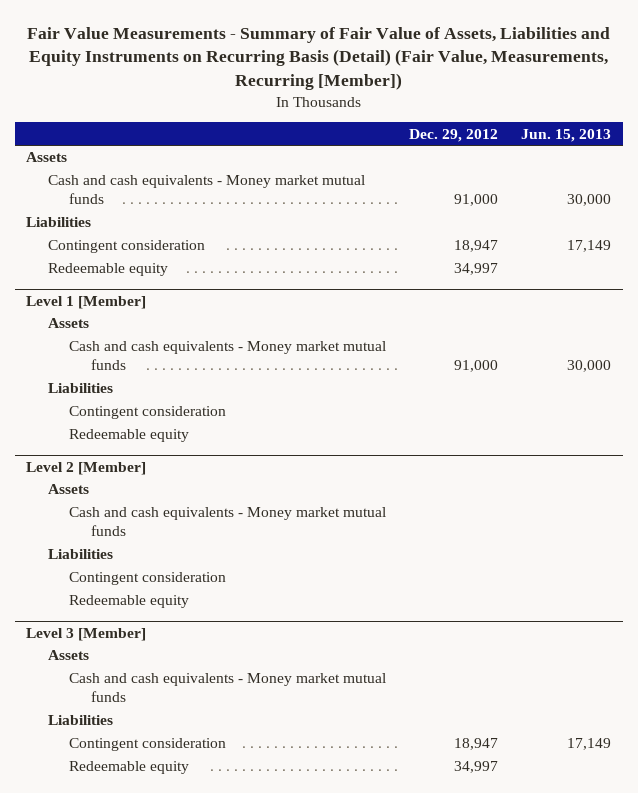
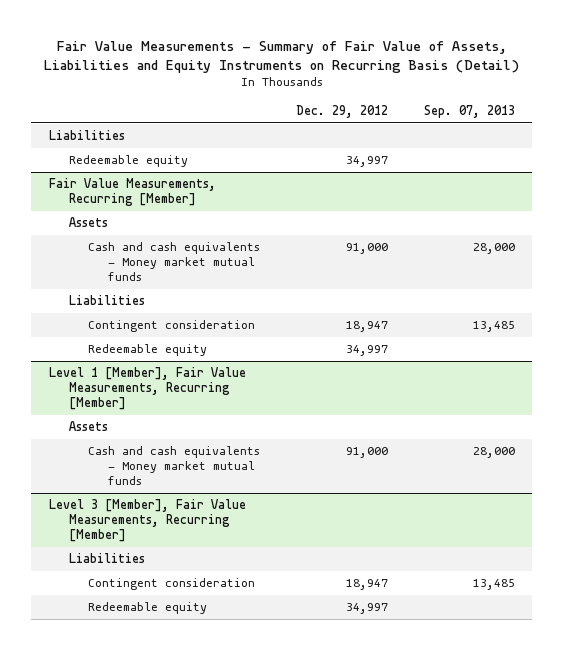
[26,26,610,91] Fair Value Measurements - Summary of Fair Value of Assets, Liabilities and Equity Instruments on Recurring Basis (Detail) (Fair Value, Measurements, Recurring [Member]) -> [43,40,519,73] Fair Value Measurements - Summary of Fair Value of Assets, Liabilities and Equity Instruments on Recurring Basis (Detail)
[521,128,612,142] Jun. 15, 2013 -> none
none -> [423,104,515,118] Sep. 07, 2013
none -> [49,130,126,141] Liabilities
none -> [68,155,188,168] Redeemable equity
none -> [49,178,217,207] Fair Value Measurements, Recurring [Member]
[26,295,147,309] Level 1 [Member] -> none
none -> [49,367,247,411] Level 1 [Member], Fair Value Measurements, Recurring [Member]
[47,383,113,394] Liabilities -> none
[69,406,227,420] Contingent consideration -> none
[69,429,190,443] Redeemable equity -> none
[26,461,147,475] Level 2 [Member] -> none
[47,484,89,495] Assets -> none
[69,507,387,537] Cash and cash equivalents - Money market mutual funds -> none
[47,549,113,560] Liabilities -> none
[69,572,227,586] Contingent consideration -> none
[69,595,190,609] Redeemable equity -> none
[26,627,147,641] Level 3 [Member] -> none
[47,650,89,661] Assets -> none
[69,673,387,703] Cash and cash equivalents - Money market mutual funds -> none
none -> [49,499,247,543] Level 3 [Member], Fair Value Measurements, Recurring [Member]

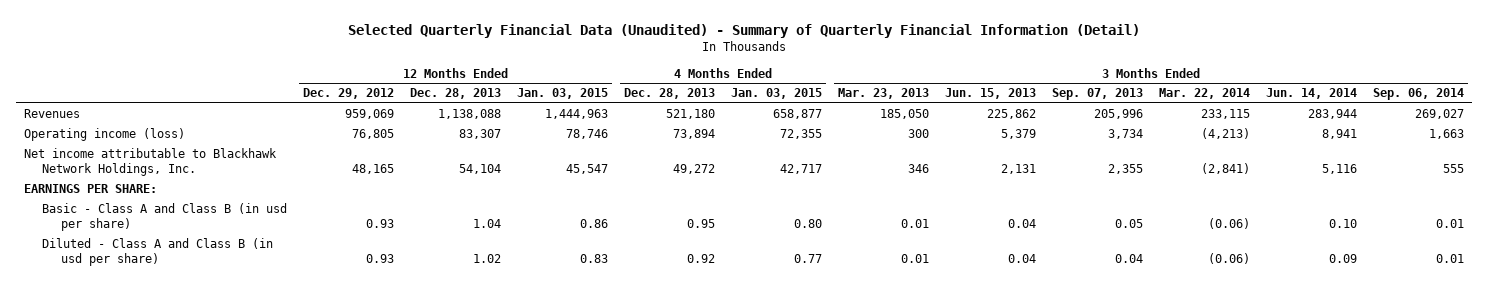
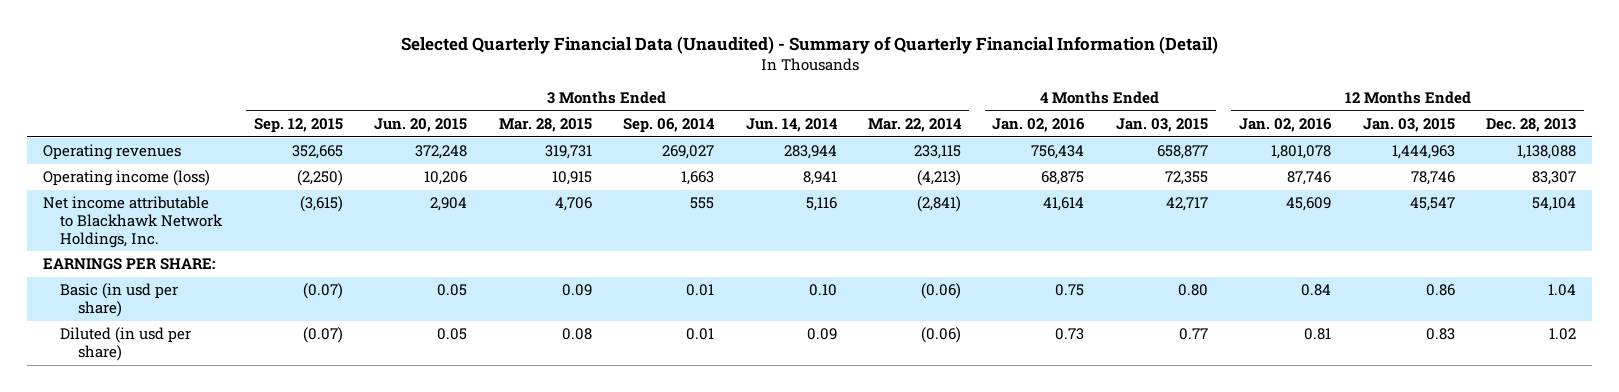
[303,88,395,100] Dec. 29, 2012 -> none
[624,88,716,100] Dec. 28, 2013 -> none
[838,88,930,100] Mar. 23, 2013 -> none
[945,88,1037,100] Jun. 15, 2013 -> none
[1052,88,1144,101] Sep. 07, 2013 -> none
none -> [253,118,343,134] Sep. 12, 2015
none -> [374,118,468,133] Jun. 20, 2015
none -> [498,118,592,133] Mar. 28, 2015
none -> [992,118,1086,133] Jan. 02, 2016
none -> [1239,118,1333,133] Jan. 02, 2016
[23,109,80,119] Revenues -> [43,144,182,161] Operating revenues
[42,203,288,232] Basic - Class A and Class B (in usd per share) -> [60,283,179,318] Basic (in usd per share)
[42,238,274,267] Diluted - Class A and Class B (in usd per share) -> [60,327,192,362] Diluted (in usd per share)

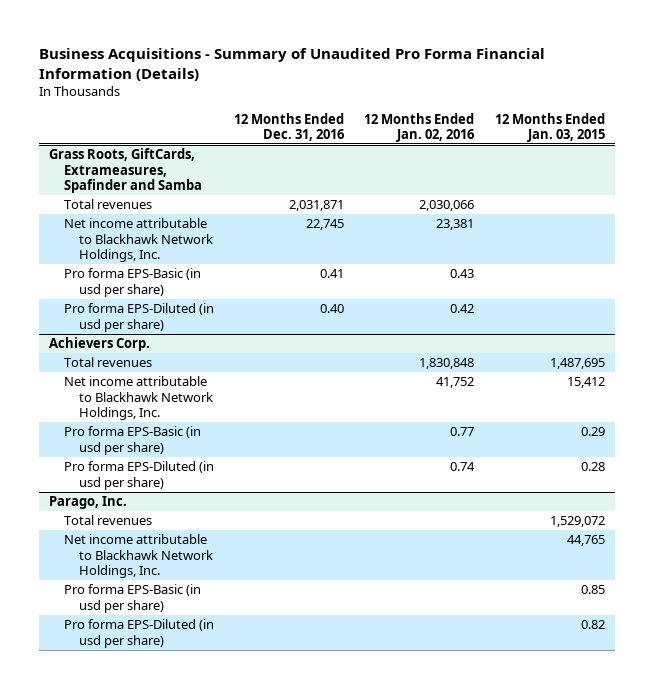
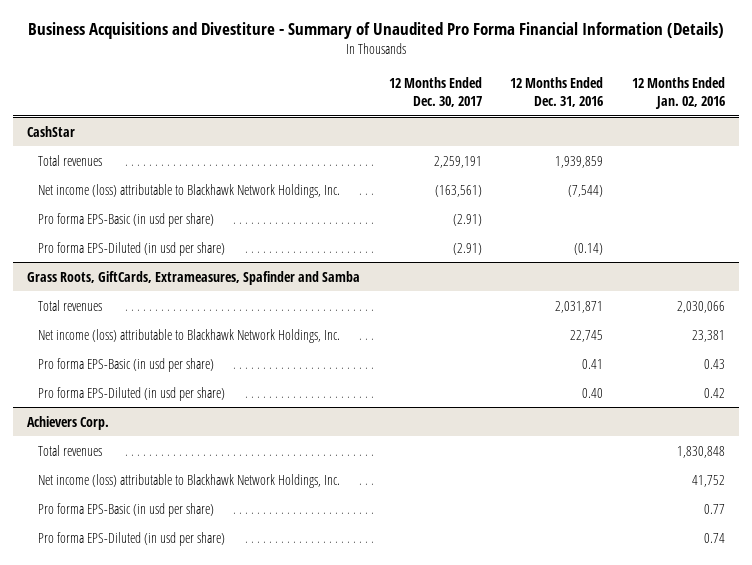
[38,47,545,81] Business Acquisitions - Summary of Unaudited Pro Forma Financial Information (Details) -> [28,21,725,39] Business Acquisitions and Divestiture - Summary of Unaudited Pro Forma Financial Information (Details)
[494,112,605,142] 12 Months Ended Jan. 03, 2015 -> none
none -> [388,77,482,108] 12 Months Ended Dec. 30, 2017
none -> [27,125,76,137] CashStar
none -> [38,154,103,166] Total revenues
none -> [38,183,341,198] Net income (loss) attributable to Blackhawk Network Holdings, Inc.
none -> [38,212,215,227] Pro forma EPS-Basic (in usd per share)
none -> [38,241,226,256] Pro forma EPS-Diluted (in usd per share)
[63,218,213,262] Net income attributable to Blackhawk Network Holdings, Inc. -> [38,328,341,343] Net income (loss) attributable to Blackhawk Network Holdings, Inc.
[63,376,213,420] Net income attributable to Blackhawk Network Holdings, Inc. -> [38,473,341,488] Net income (loss) attributable to Blackhawk Network Holdings, Inc.
[48,496,127,510] Parago, Inc. -> none
[63,515,152,526] Total revenues -> none
[63,534,213,578] Net income attributable to Blackhawk Network Holdings, Inc. -> none
[63,584,201,613] Pro forma EPS-Basic (in usd per share) -> none
[63,619,214,648] Pro forma EPS-Diluted (in usd per share) -> none

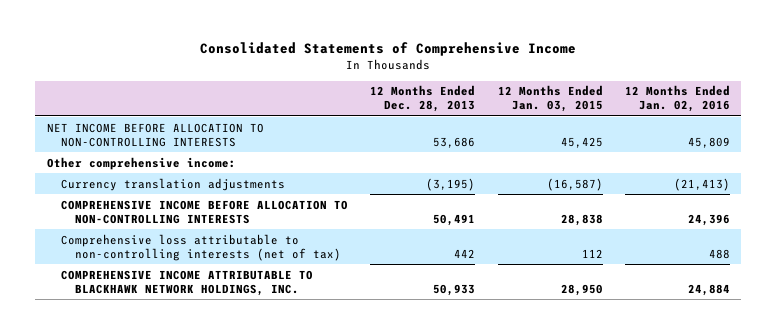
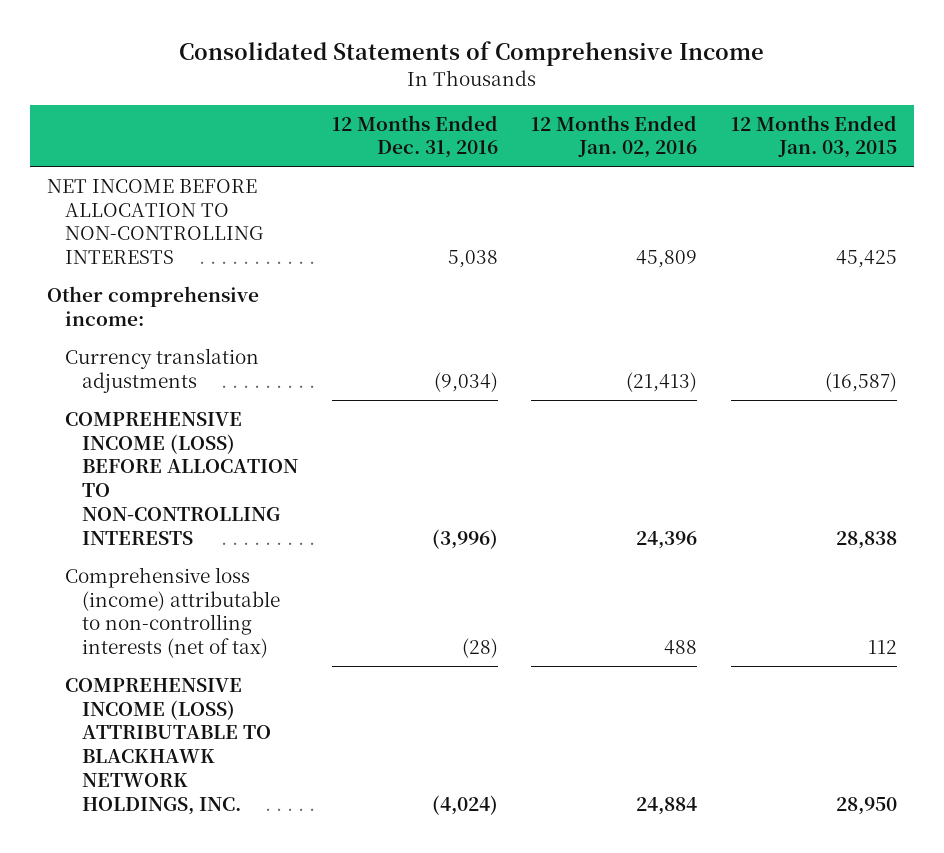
[370,85,476,113] 12 Months Ended Dec. 28, 2013 -> none
none -> [331,114,498,159] 12 Months Ended Dec. 31, 2016
[60,199,348,224] COMPREHENSIVE INCOME BEFORE ALLOCATION TO NON-CONTROLLING INTERESTS -> [64,411,298,545] COMPREHENSIVE INCOME (LOSS) BEFORE ALLOCATION TO NON-CONTROLLING INTERESTS
[60,233,342,261] Comprehensive loss attributable to non-controlling interests (net of tax) -> [64,566,280,659] Comprehensive loss (income) attributable to non-controlling interests (net of tax)
[60,269,313,296] COMPREHENSIVE INCOME ATTRIBUTABLE TO BLACKHAWK NETWORK HOLDINGS, INC. -> [64,677,271,815] COMPREHENSIVE INCOME (LOSS) ATTRIBUTABLE TO BLACKHAWK NETWORK HOLDINGS, INC.

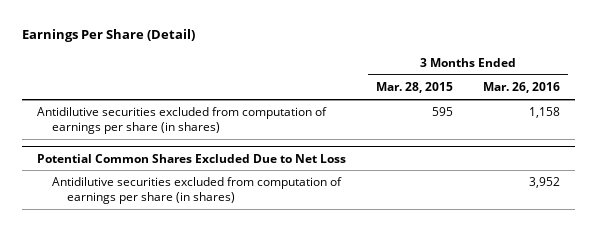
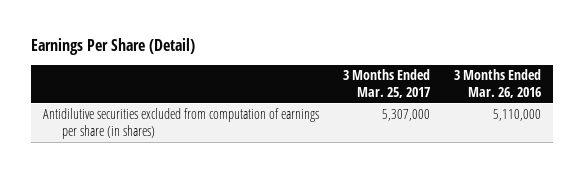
[375,82,453,94] Mar. 28, 2015 -> none
none -> [342,69,430,98] 3 Months Ended Mar. 25, 2017
[36,153,346,163] Potential Common Shares Excluded Due to Net Loss -> none
[51,177,342,205] Antidilutive securities excluded from computation of earnings per share (in shares) -> none
[528,107,560,119] 1,158 -> [492,109,541,122] 5,110,000

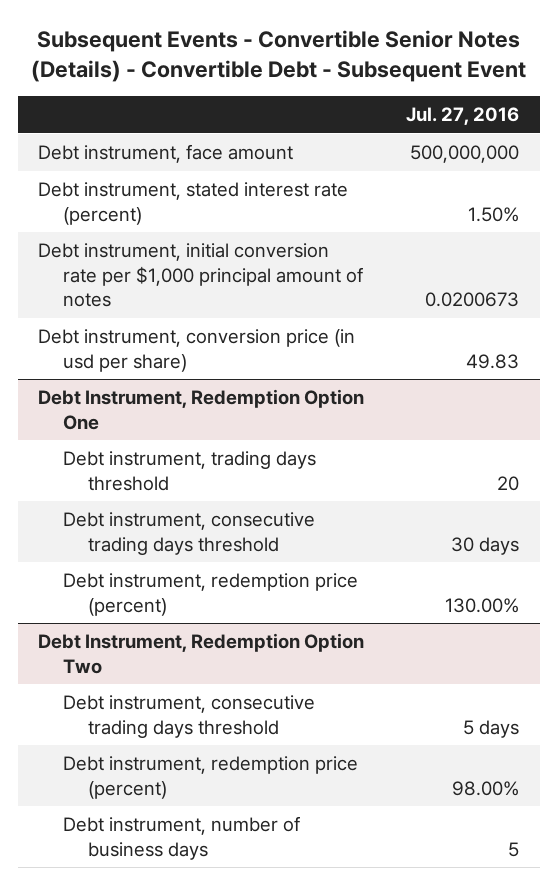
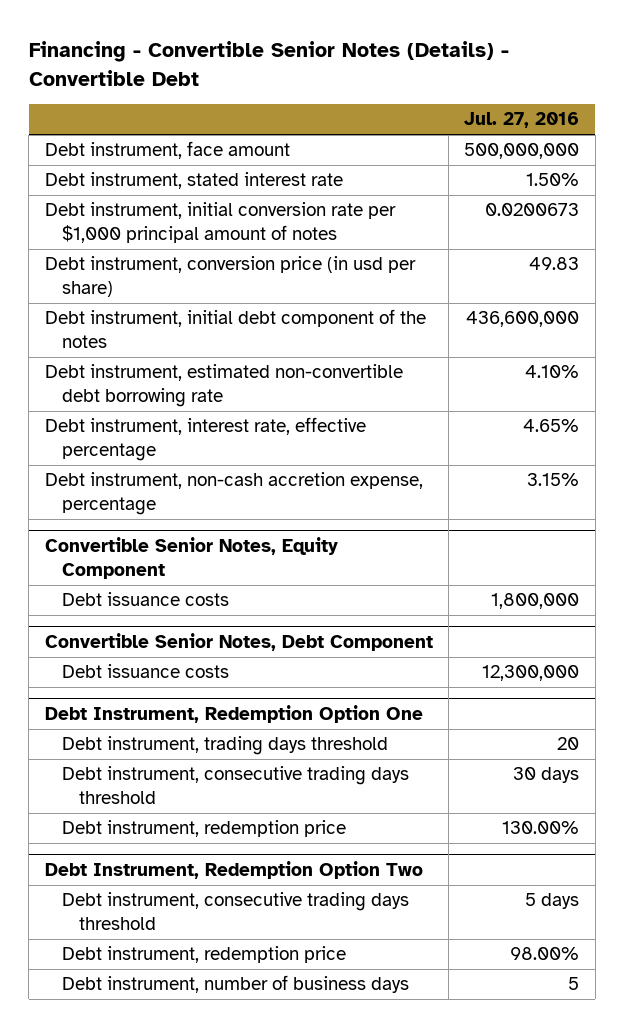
[30,30,526,82] Subsequent Events - Convertible Senior Notes (Details) - Convertible Debt - Subsequent Event -> [28,41,509,86] Financing - Convertible Senior Notes (Details) - Convertible Debt
[38,182,349,225] Debt instrument, stated interest rate (percent) -> [44,172,343,190] Debt instrument, stated interest rate
none -> [44,309,426,349] Debt instrument, initial debt component of the notes
none -> [44,364,403,408] Debt instrument, estimated non-convertible debt borrowing rate
none -> [44,417,366,462] Debt instrument, interest rate, effective percentage
none -> [44,472,423,516] Debt instrument, non-cash accretion expense, percentage
none -> [44,537,338,580] Convertible Senior Notes, Equity Component
none -> [61,592,229,607] Debt issuance costs
none -> [44,633,433,652] Convertible Senior Notes, Debt Component
none -> [61,664,229,679] Debt issuance costs
[63,573,359,616] Debt instrument, redemption price (percent) -> [61,820,346,838] Debt instrument, redemption price
[63,756,359,799] Debt instrument, redemption price (percent) -> [61,946,346,964] Debt instrument, redemption price

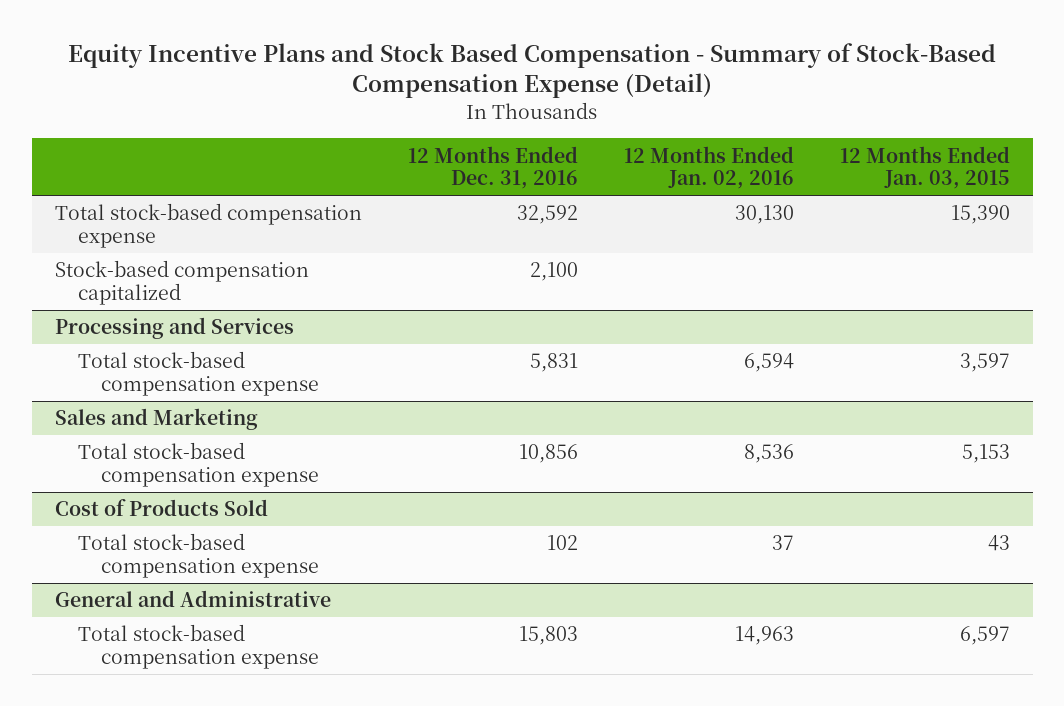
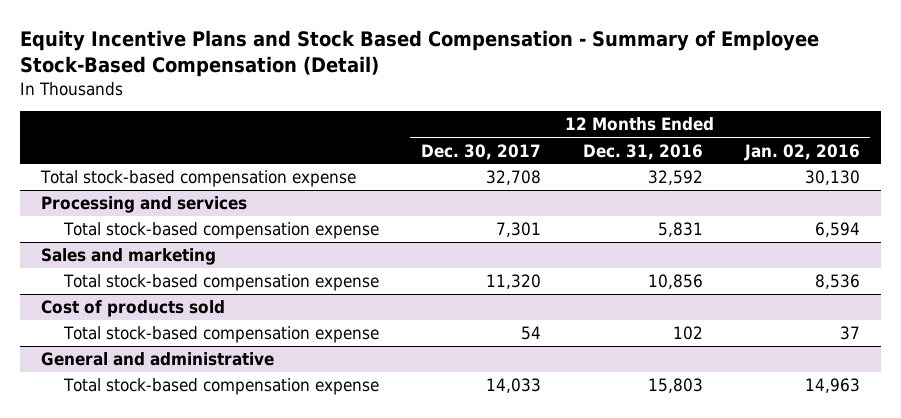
[68,42,997,99] Equity Incentive Plans and Stock Based Compensation - Summary of Stock-Based Compensation Expense (Detail) -> [19,29,819,77] Equity Incentive Plans and Stock Based Compensation - Summary of Employee Stock-Based Compensation (Detail)
[839,145,1010,190] 12 Months Ended Jan. 03, 2015 -> none
none -> [420,143,541,160] Dec. 30, 2017
[54,260,309,305] Stock-based compensation capitalized -> none
[54,317,294,340] Processing and Services -> [40,196,247,214] Processing and services
[54,408,258,431] Sales and Marketing -> [40,248,216,266] Sales and marketing
[54,499,268,517] Cost of Products Sold -> [40,300,225,318] Cost of products sold
[54,590,331,608] General and Administrative -> [40,352,274,367] General and administrative

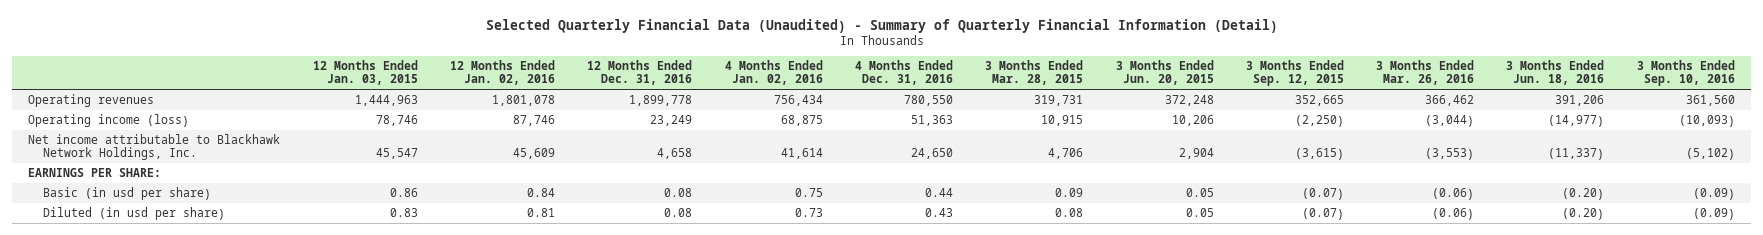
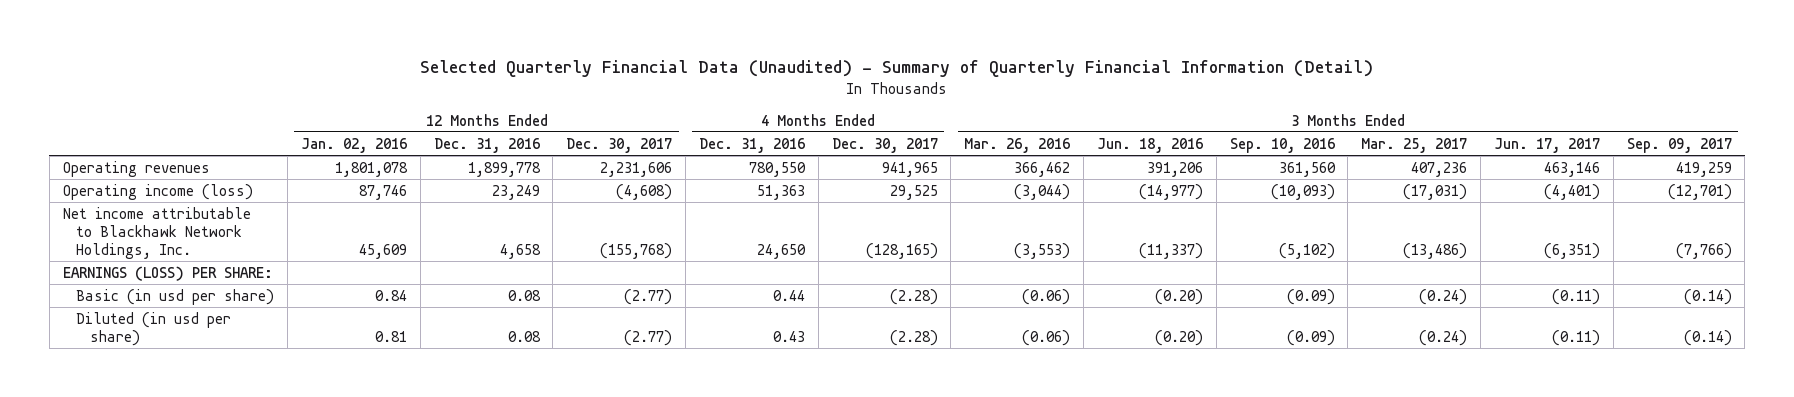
[312,60,418,86] 12 Months Ended Jan. 03, 2015 -> none
[724,60,823,86] 4 Months Ended Jan. 02, 2016 -> none
[985,60,1084,86] 3 Months Ended Mar. 28, 2015 -> none
[1115,60,1214,86] 3 Months Ended Jun. 20, 2015 -> none
[1245,60,1344,87] 3 Months Ended Sep. 12, 2015 -> none
none -> [566,137,673,153] Dec. 30, 2017
none -> [831,137,938,153] Dec. 30, 2017
none -> [1361,137,1468,153] Mar. 25, 2017
none -> [1493,137,1600,153] Jun. 17, 2017
none -> [1626,137,1732,153] Sep. 09, 2017
[28,168,162,178] EARNINGS PER SHARE: -> [62,265,273,281] EARNINGS (LOSS) PER SHARE:

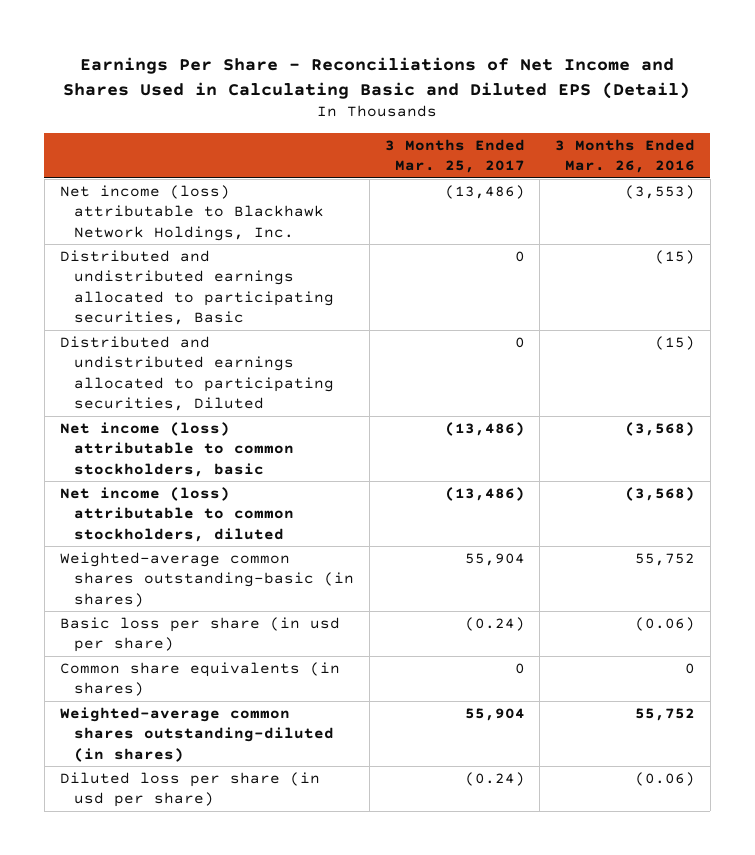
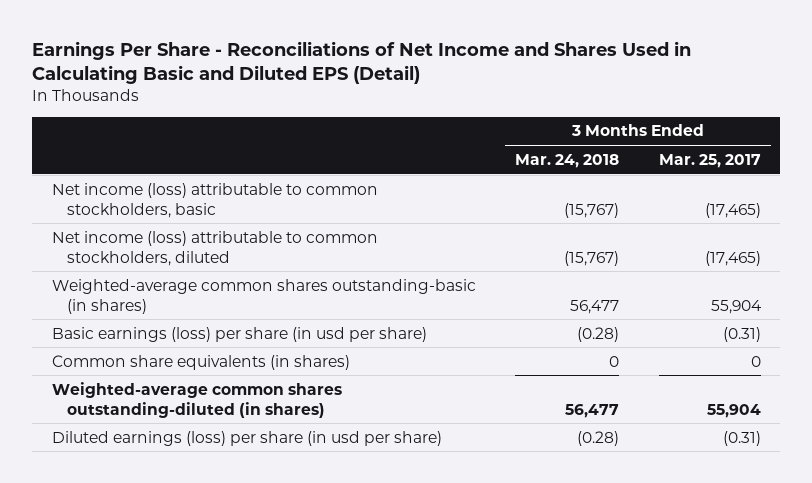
[555,138,696,174] 3 Months Ended Mar. 26, 2016 -> none
none -> [515,153,620,168] Mar. 24, 2018
[59,185,325,241] Net income (loss) attributable to Blackhawk Network Holdings, Inc. -> none
[59,250,335,326] Distributed and undistributed earnings allocated to participating securities, Basic -> none
[59,336,335,412] Distributed and undistributed earnings allocated to participating securities, Diluted -> none
[444,422,525,437] (13,486) -> [704,202,761,218] (17,465)
[444,487,525,502] (13,486) -> [704,250,761,266] (17,465)
[59,617,340,653] Basic loss per share (in usd per share) -> [51,326,427,342] Basic earnings (loss) per share (in usd per share)
[464,617,525,632] (0.24) -> [722,326,761,342] (0.31)
[59,772,320,808] Diluted loss per share (in usd per share) -> [51,430,442,446] Diluted earnings (loss) per share (in usd per share)
[464,772,525,787] (0.24) -> [722,430,761,446] (0.31)

